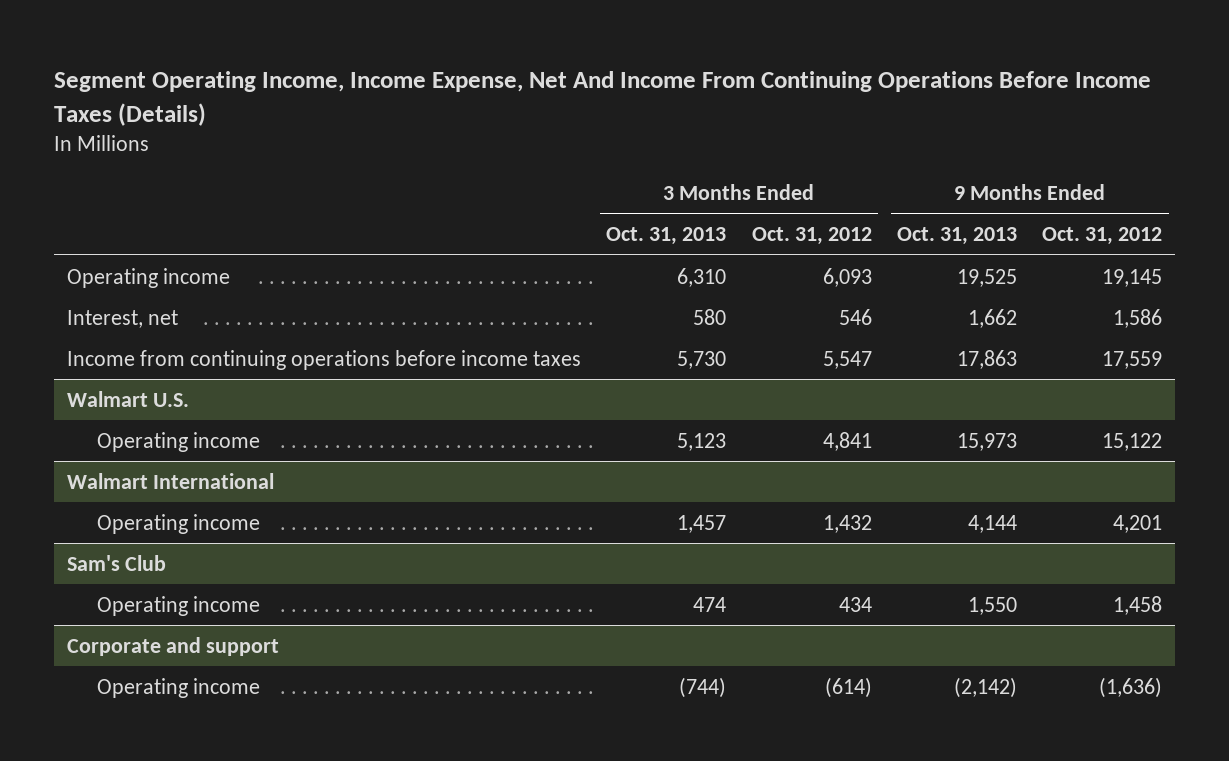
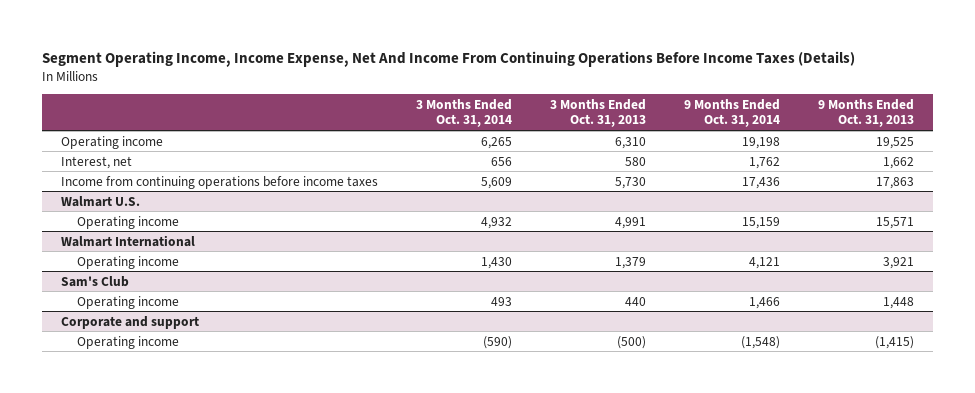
[751,227,872,246] Oct. 31, 2012 -> none
[1042,227,1163,246] Oct. 31, 2012 -> none
none -> [416,98,513,128] 3 Months Ended Oct. 31, 2014
none -> [683,98,780,128] 9 Months Ended Oct. 31, 2014
[677,432,727,451] 5,123 -> [614,216,646,229] 4,991
[956,432,1017,451] 15,973 -> [875,216,914,229] 15,571
[677,514,727,533] 1,457 -> [614,256,646,269] 1,379
[967,514,1017,533] 4,144 -> [882,256,914,269] 3,921
[693,596,727,612] 474 -> [624,296,646,306] 440
[967,596,1017,615] 1,550 -> [882,296,914,309] 1,448
[679,676,727,698] (744) -> [616,335,646,349] (500)
[953,676,1017,698] (2,142) -> [874,335,914,349] (1,415)

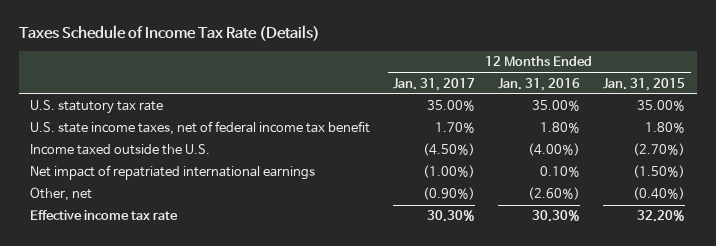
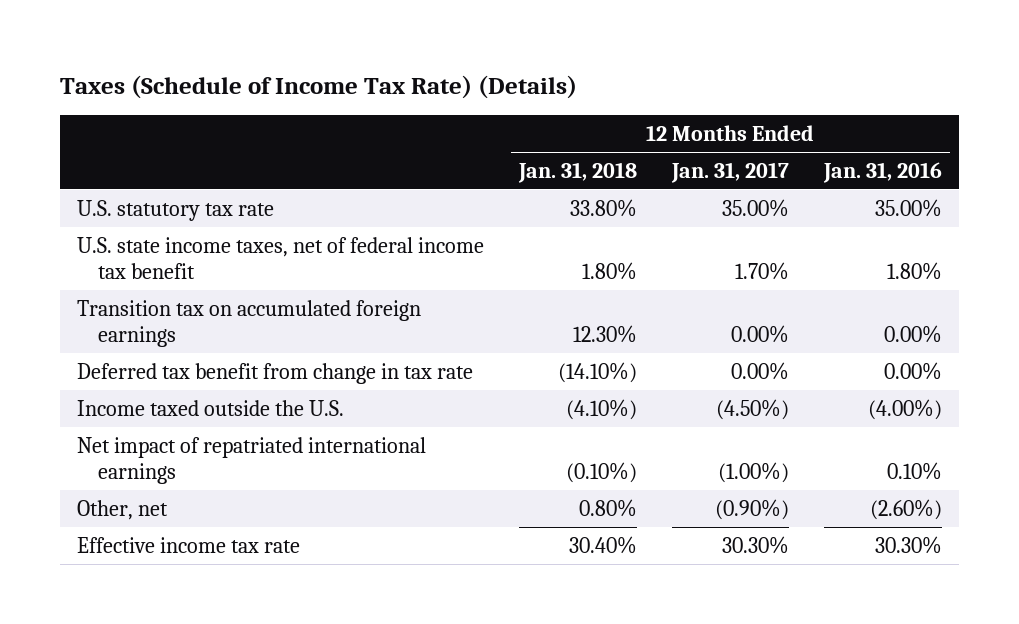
[18,25,320,42] Taxes Schedule of Income Tax Rate (Details) -> [60,74,578,99] Taxes (Schedule of Income Tax Rate) (Details)
[603,77,686,91] Jan. 31, 2015 -> none
none -> [518,161,638,183] Jan. 31, 2018
none -> [77,299,422,348] Transition tax on accumulated foreign earnings
none -> [77,362,474,384] Deferred tax benefit from change in tax rate

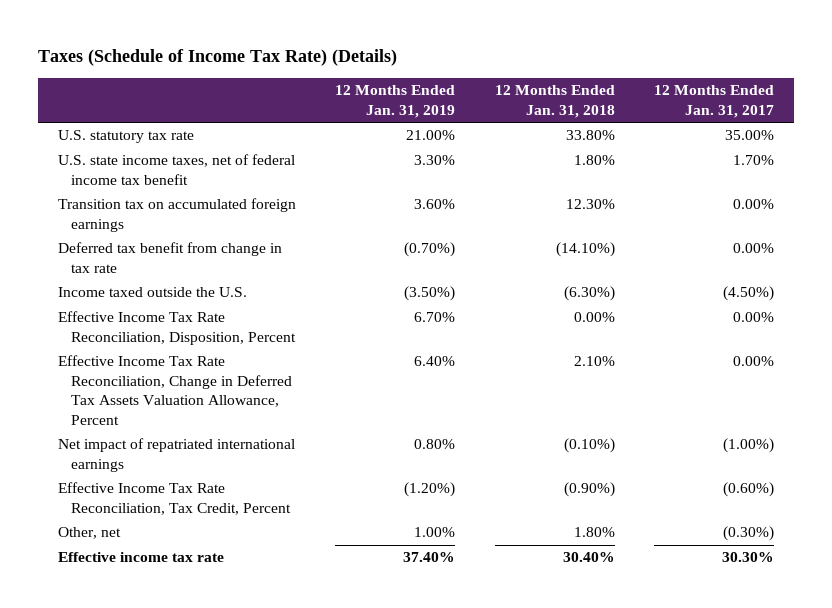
[822,161,942,183] Jan. 31, 2016 -> none
none -> [335,85,456,118] 12 Months Ended Jan. 31, 2019
[566,398,638,420] (4.10%) -> [563,286,615,302] (6.30%)
none -> [57,311,296,345] Effective Income Tax Rate Reconciliation, Disposition, Percent
none -> [57,355,292,425] Effective Income Tax Rate Reconciliation, Change in Deferred Tax Assets Valuation Allowance, Percent
none -> [57,482,291,515] Effective Income Tax Rate Reconciliation, Tax Credit, Percent
[579,498,638,517] 0.80% -> [573,527,615,538] 1.80%
[714,498,789,520] (0.90%) -> [723,526,775,542] (0.30%)

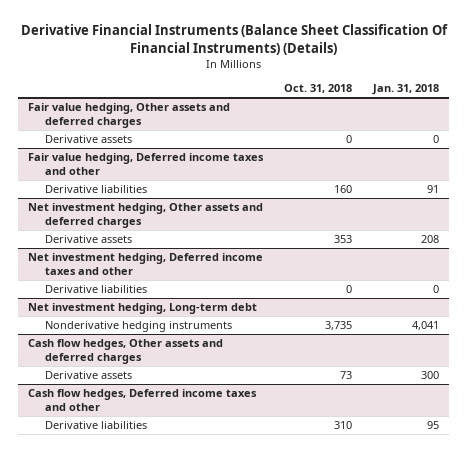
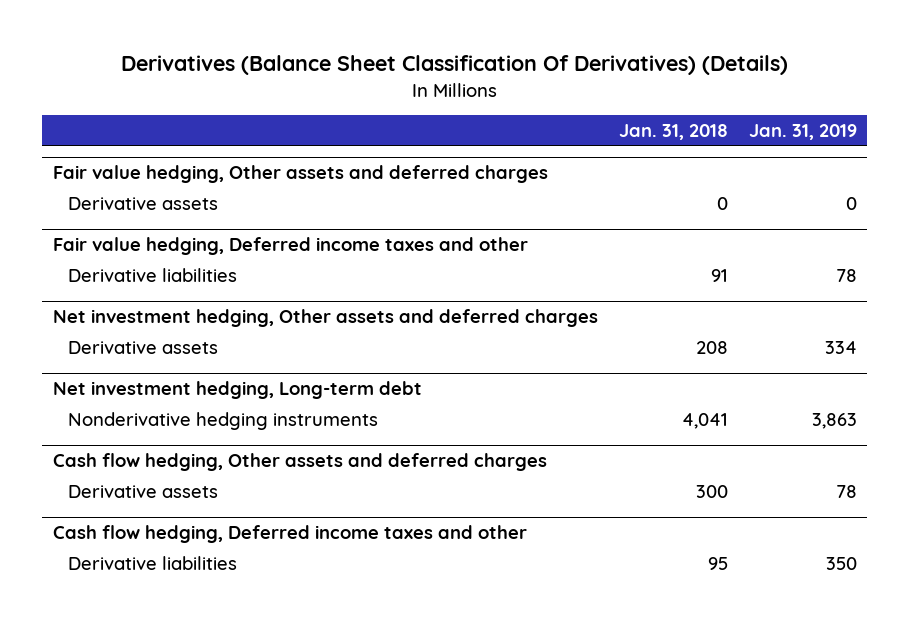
[20,24,448,55] Derivative Financial Instruments (Balance Sheet Classification Of Financial Instruments) (Details) -> [120,55,788,76] Derivatives (Balance Sheet Classification Of Derivatives) (Details)
[284,84,353,94] Oct. 31, 2018 -> none
none -> [748,123,857,140] Jan. 31, 2019
[28,253,264,276] Net investment hedging, Deferred income taxes and other -> none
[45,285,148,294] Derivative liabilities -> none
[28,339,224,365] Cash flow hedges, Other assets and deferred charges -> [52,453,547,472] Cash flow hedging, Other assets and deferred charges
[28,389,258,412] Cash flow hedges, Deferred income taxes and other -> [52,525,527,544] Cash flow hedging, Deferred income taxes and other

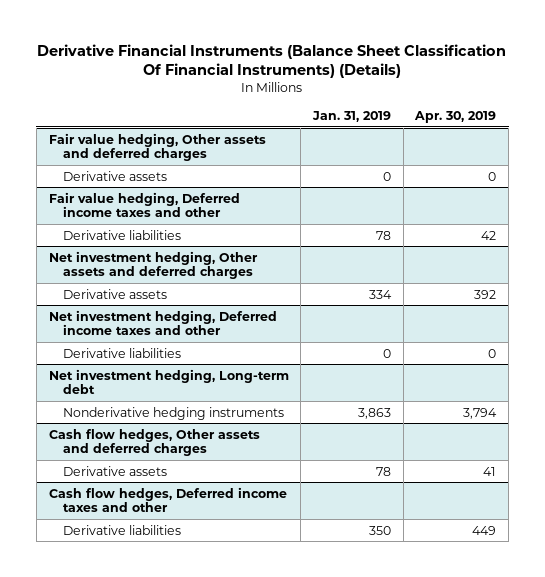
[120,55,788,76] Derivatives (Balance Sheet Classification Of Derivatives) (Details) -> [37,43,507,78] Derivative Financial Instruments (Balance Sheet Classification Of Financial Instruments) (Details)
[618,123,728,140] Jan. 31, 2018 -> none
none -> [414,110,497,123] Apr. 30, 2019
none -> [48,309,277,336] Net investment hedging, Deferred income taxes and other
none -> [62,347,181,358] Derivative liabilities
[52,453,547,472] Cash flow hedging, Other assets and deferred charges -> [48,428,260,457] Cash flow hedges, Other assets and deferred charges
[52,525,527,544] Cash flow hedging, Deferred income taxes and other -> [48,486,287,513] Cash flow hedges, Deferred income taxes and other

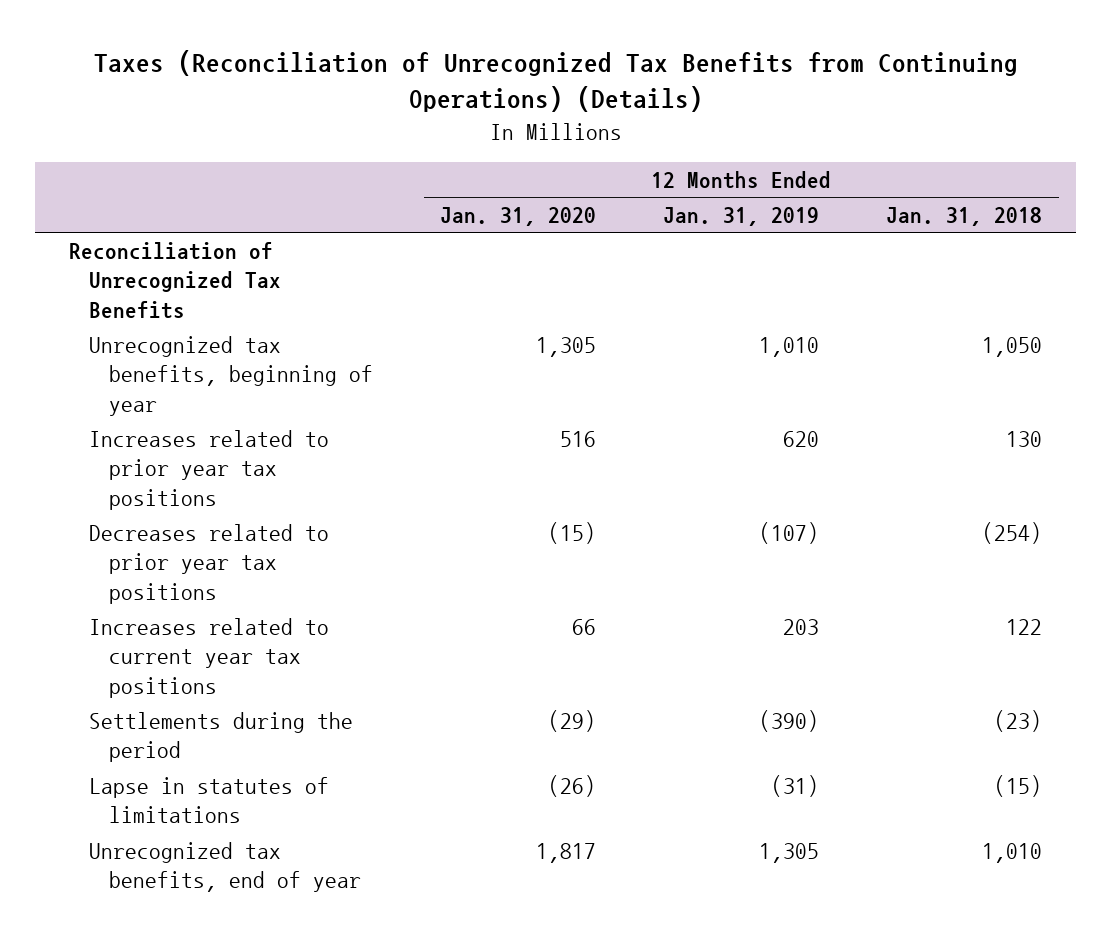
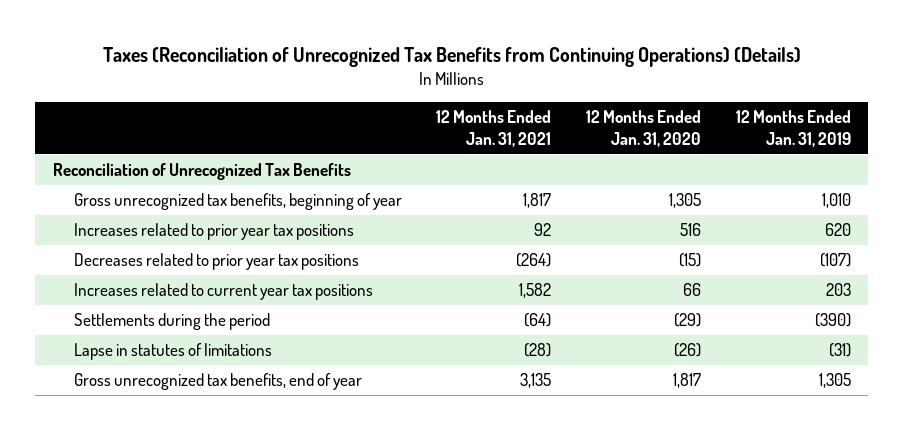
[886,207,1043,227] Jan. 31, 2018 -> none
none -> [436,109,552,148] 12 Months Ended Jan. 31, 2021
[89,336,374,416] Unrecognized tax benefits, beginning of year -> [73,193,402,211] Gross unrecognized tax benefits, beginning of year
[89,842,362,893] Unrecognized tax benefits, end of year -> [73,373,362,391] Gross unrecognized tax benefits, end of year

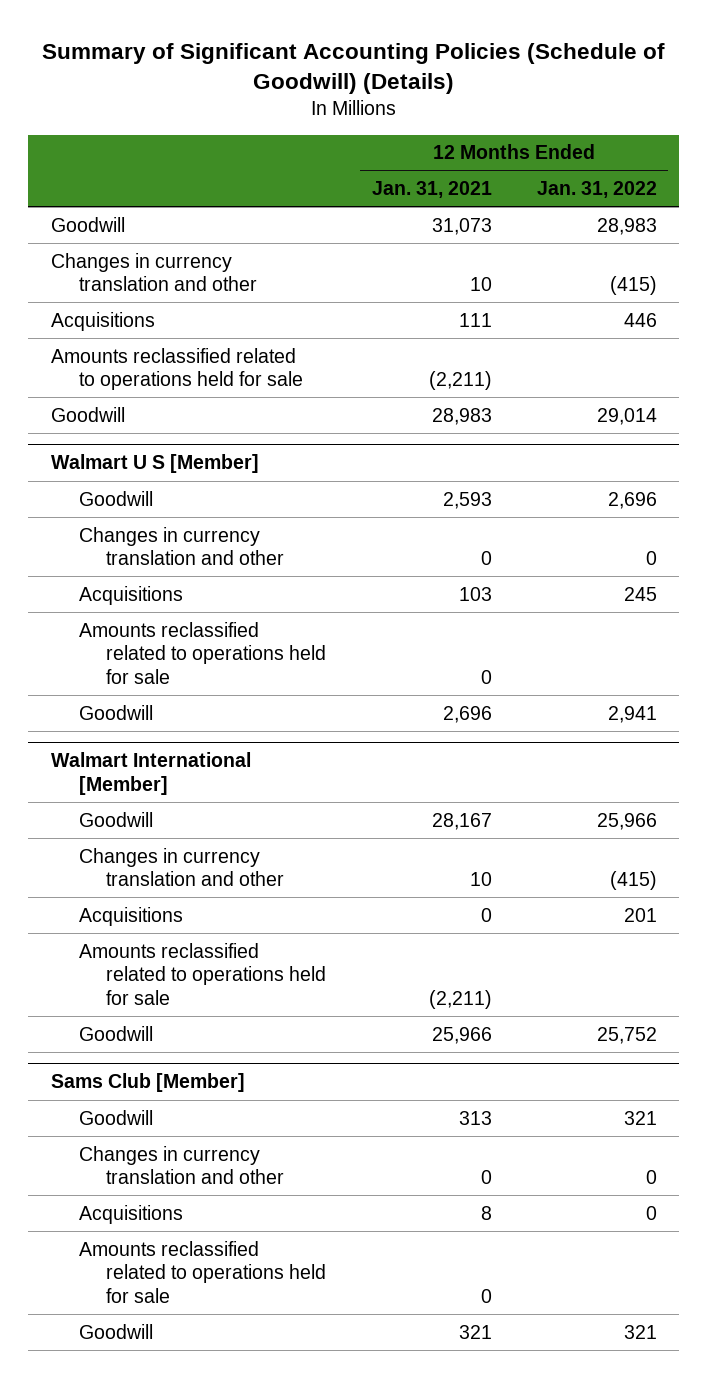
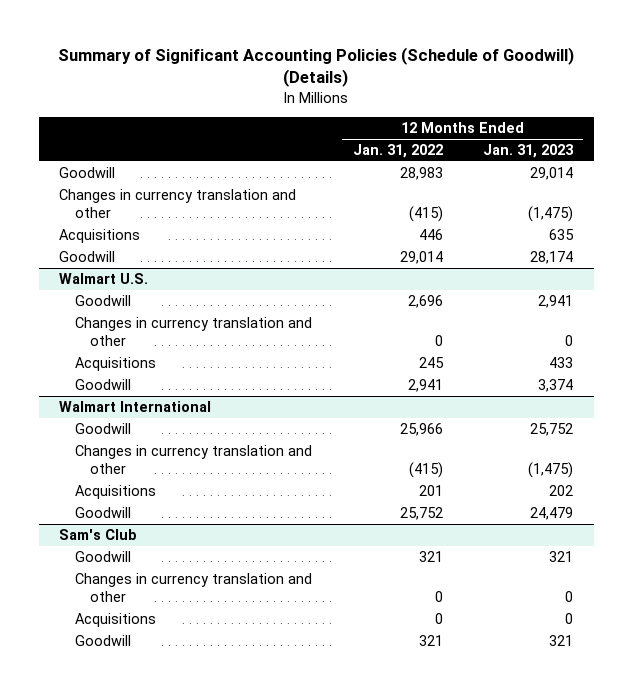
[371,181,492,199] Jan. 31, 2021 -> none
none -> [483,144,575,159] Jan. 31, 2023
[50,347,303,391] Amounts reclassified related to operations held for sale -> none
[50,454,259,474] Walmart U S [Member] -> [59,273,149,285] Walmart U.S.
[78,621,327,684] Amounts reclassified related to operations held for sale -> none
[50,752,251,795] Walmart International [Member] -> [59,401,212,413] Walmart International
[78,942,327,1005] Amounts reclassified related to operations held for sale -> none
[50,1073,245,1093] Sams Club [Member] -> [59,529,138,541] Sam's Club
[78,1240,327,1303] Amounts reclassified related to operations held for sale -> none

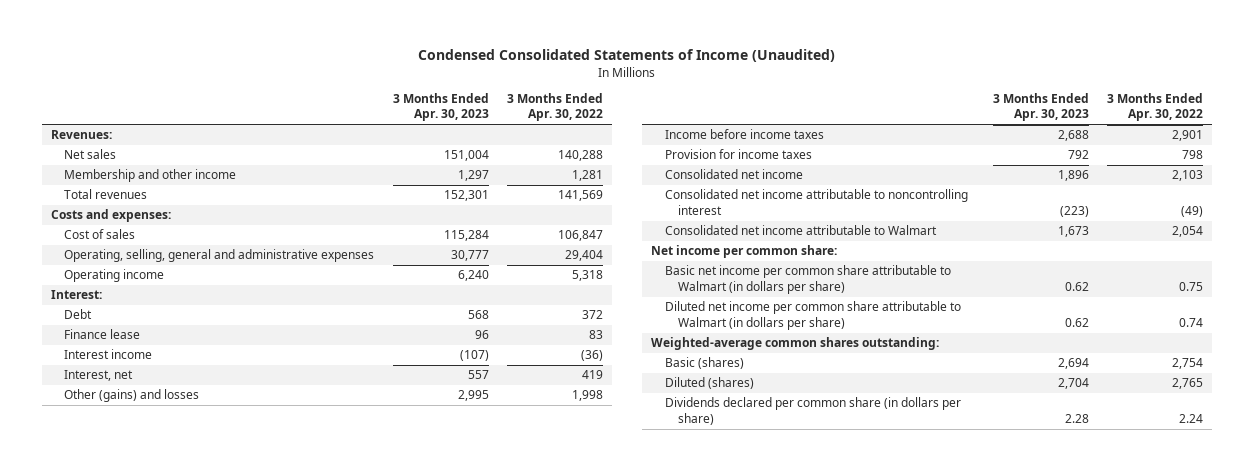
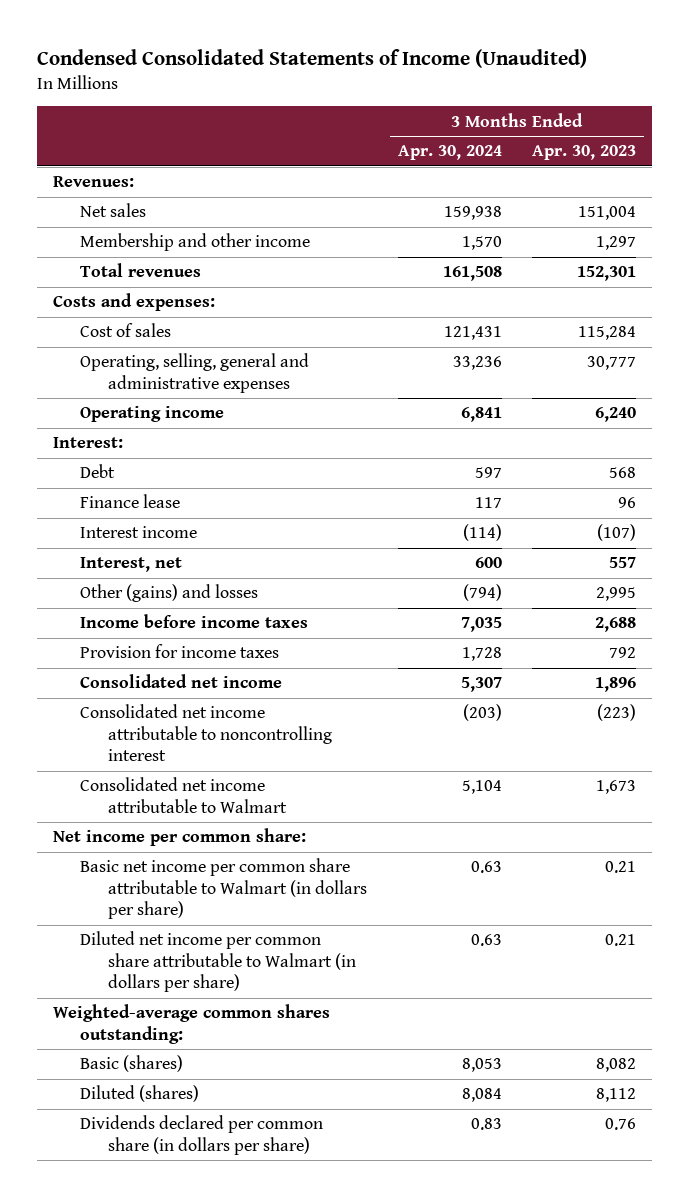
[506,93,603,122] 3 Months Ended Apr. 30, 2022 -> none
none -> [397,145,502,161] Apr. 30, 2024
[1064,281,1089,291] 0.62 -> [605,861,637,874] 0.21
[1064,317,1089,327] 0.62 -> [605,934,637,947] 0.21
[1057,358,1089,370] 2,694 -> [596,1058,637,1073] 8,082
[1057,378,1089,390] 2,704 -> [596,1088,637,1103] 8,112
[1064,413,1089,423] 2.28 -> [605,1118,637,1131] 0.76

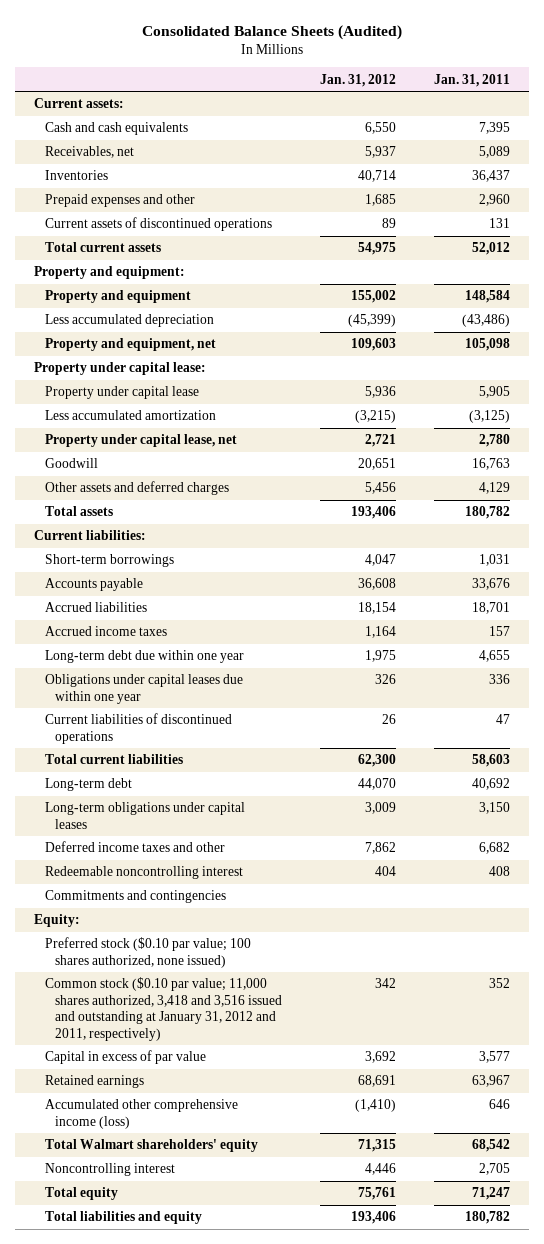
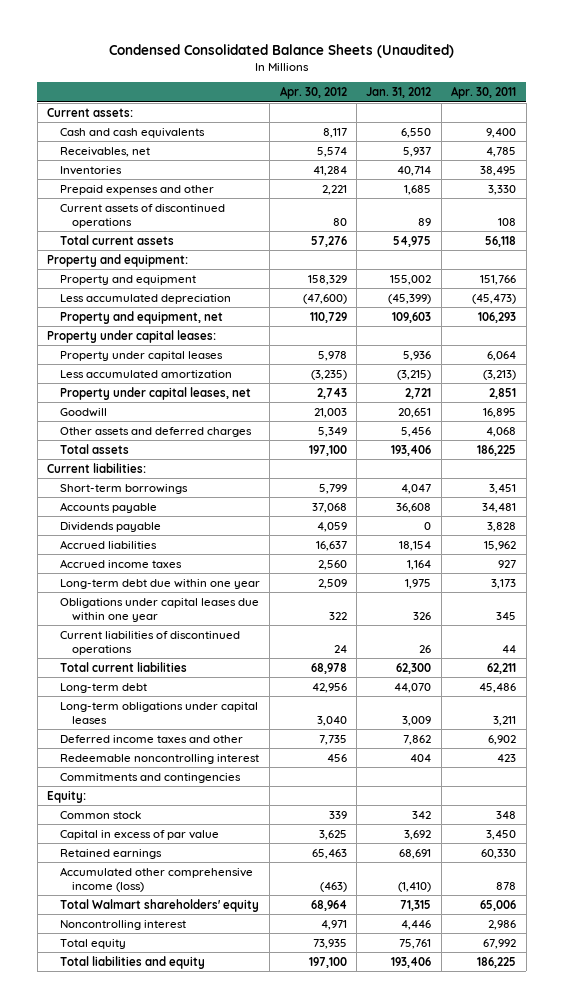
[141,24,402,40] Consolidated Balance Sheets (Audited) -> [108,44,454,59] Condensed Consolidated Balance Sheets (Unaudited)
[434,73,511,87] Jan. 31, 2011 -> none
none -> [279,86,347,100] Apr. 30, 2012
none -> [451,86,517,100] Apr. 30, 2011
[33,362,206,376] Property under capital lease: -> [47,329,217,343] Property under capital leases:
[44,386,199,400] Property under capital lease -> [59,350,223,361] Property under capital leases
[44,434,237,448] Property under capital lease, net -> [59,386,251,400] Property under capital leases, net
none -> [59,521,161,532] Dividends payable
[44,937,251,968] Preferred stock ($0.10 par value; 100 shares authorized, none issued) -> none
[44,977,283,1041] Common stock ($0.10 par value; 11,000 shares authorized, 3,418 and 3,516 issued and outstanding at January 31, 2012 and 2011, respectively) -> [59,810,141,819] Common stock

